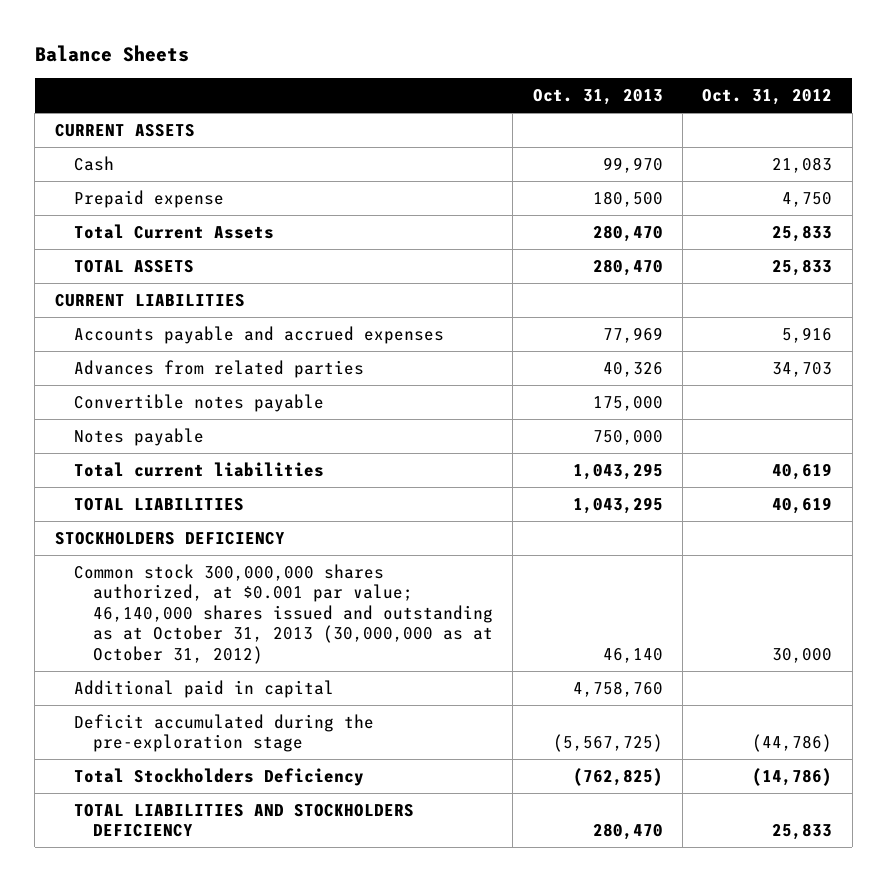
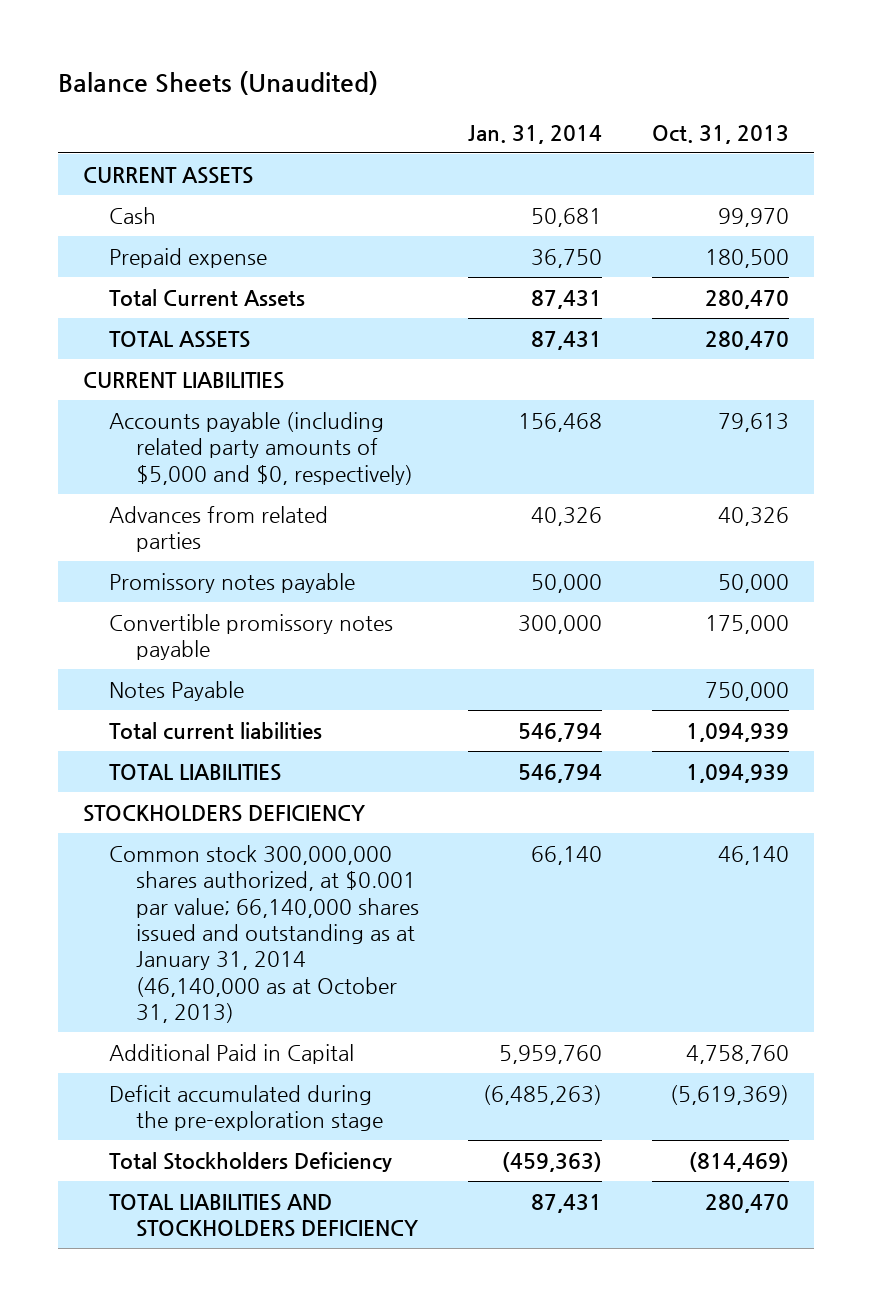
[34,45,189,63] Balance Sheets -> [58,70,379,95] Balance Sheets (Unaudited)
[702,89,833,106] Oct. 31, 2012 -> none
none -> [468,124,603,144] Jan. 31, 2014
[73,325,444,344] Accounts payable and accrued expenses -> [109,411,413,485] Accounts payable (including related party amounts of $5,000 and $0, respectively)
[602,326,663,343] 77,969 -> [717,412,789,432] 79,613
none -> [109,572,356,593] Promissory notes payable
[73,393,324,412] Convertible notes payable -> [109,613,394,661] Convertible promissory notes payable
[73,427,204,446] Notes payable -> [109,680,245,701] Notes Payable
[572,462,663,480] 1,043,295 -> [685,722,789,742] 1,094,939
[572,496,663,514] 1,043,295 -> [685,763,789,783] 1,094,939
[73,563,493,664] Common stock 300,000,000 shares authorized, at $0.001 par value; 46,140,000 shares issued and outstanding as at October 31, 2013 (30,000,000 as at October 31, 2012) -> [109,844,419,1023] Common stock 300,000,000 shares authorized, at $0.001 par value; 66,140,000 shares issued and outstanding as at January 31, 2014 (46,140,000 as at October 31, 2013)
[73,679,334,698] Additional paid in capital -> [109,1043,355,1064] Additional Paid in Capital
[552,734,663,753] (5,567,725) -> [669,1084,789,1105] (5,619,369)
[572,767,663,786] (762,825) -> [688,1151,789,1172] (814,469)

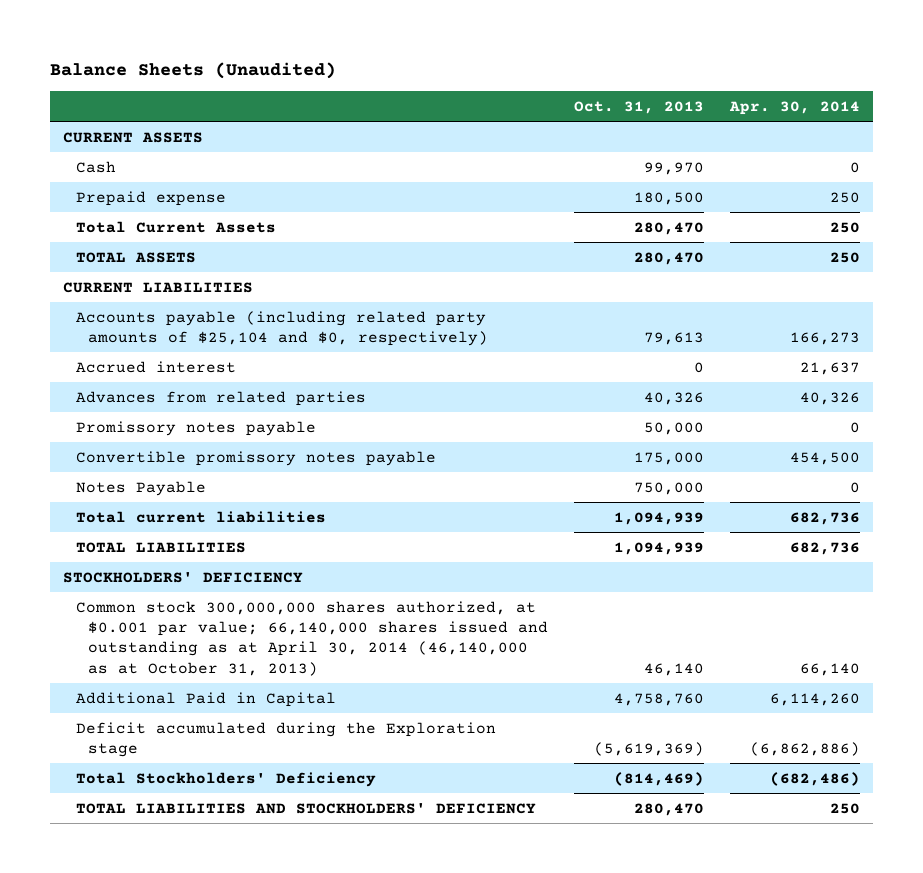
[468,124,603,144] Jan. 31, 2014 -> none
none -> [728,100,860,115] Apr. 30, 2014
[109,411,413,485] Accounts payable (including related party amounts of $5,000 and $0, respectively) -> [75,310,489,346] Accounts payable (including related party amounts of $25,104 and $0, respectively)
none -> [75,360,236,373] Accrued interest
[82,804,365,822] STOCKHOLDERS DEFICIENCY -> [63,571,304,583] STOCKHOLDERS' DEFICIENCY
[109,844,419,1023] Common stock 300,000,000 shares authorized, at $0.001 par value; 66,140,000 shares issued and outstanding as at January 31, 2014 (46,140,000 as at October 31, 2013) -> [75,600,549,676] Common stock 300,000,000 shares authorized, at $0.001 par value; 66,140,000 shares issued and outstanding as at April 30, 2014 (46,140,000 as at October 31, 2013)
[109,1084,383,1132] Deficit accumulated during the pre-exploration stage -> [75,721,496,757] Deficit accumulated during the Exploration stage
[109,1151,393,1172] Total Stockholders Deficiency -> [75,771,376,787] Total Stockholders' Deficiency
[109,1193,418,1238] TOTAL LIABILITIES AND STOCKHOLDERS DEFICIENCY -> [75,802,536,814] TOTAL LIABILITIES AND STOCKHOLDERS' DEFICIENCY

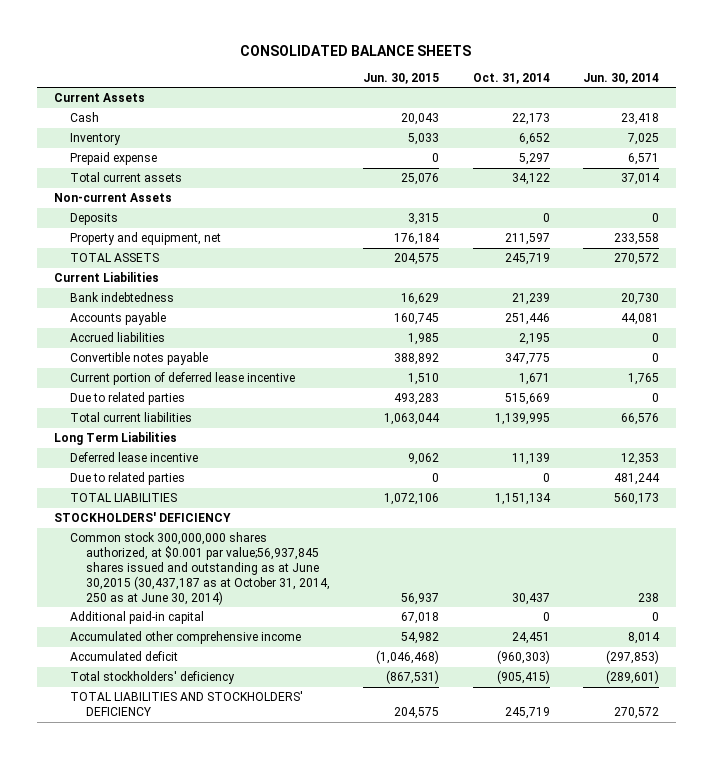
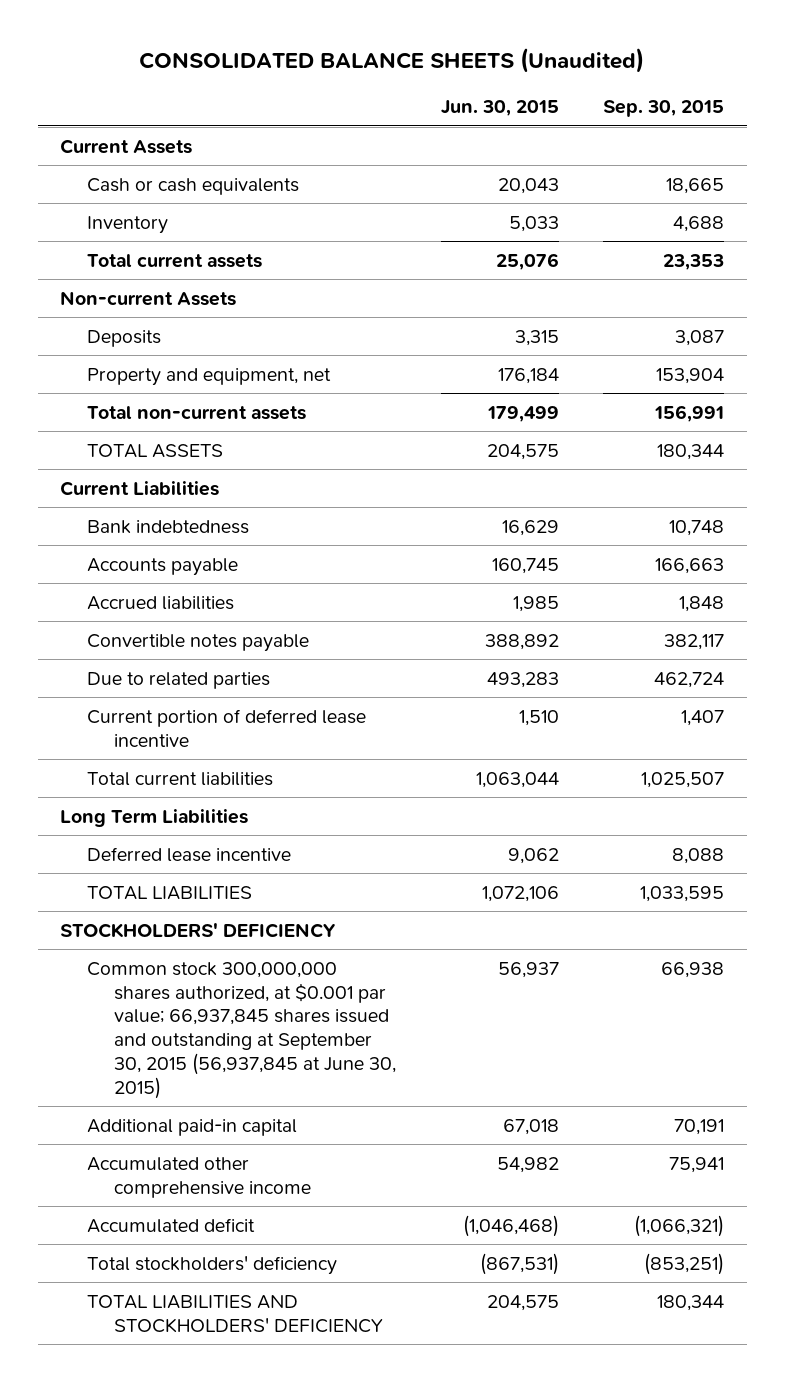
[240,44,472,56] CONSOLIDATED BALANCE SHEETS -> [139,48,645,74] CONSOLIDATED BALANCE SHEETS (Unaudited)
[472,72,550,84] Oct. 31, 2014 -> none
[582,72,659,84] Jun. 30, 2014 -> none
none -> [603,100,725,118] Sep. 30, 2015
[69,112,99,123] Cash -> [87,177,300,195] Cash or cash equivalents
[69,152,157,166] Prepaid expense -> none
none -> [87,405,307,420] Total non-current assets
[69,372,295,386] Current portion of deferred lease incentive -> [87,708,367,747] Current portion of deferred lease incentive
[69,472,185,486] Due to related parties -> none
[69,532,330,605] Common stock 300,000,000 shares authorized, at $0.001 par value;56,937,845 shares issued and outstanding as at June 30,2015 (30,437,187 as at October 31, 2014, 250 as at June 30, 2014) -> [87,961,397,1099] Common stock 300,000,000 shares authorized, at $0.001 par value; 66,937,845 shares issued and outstanding at September 30, 2015 (56,937,845 at June 30, 2015)

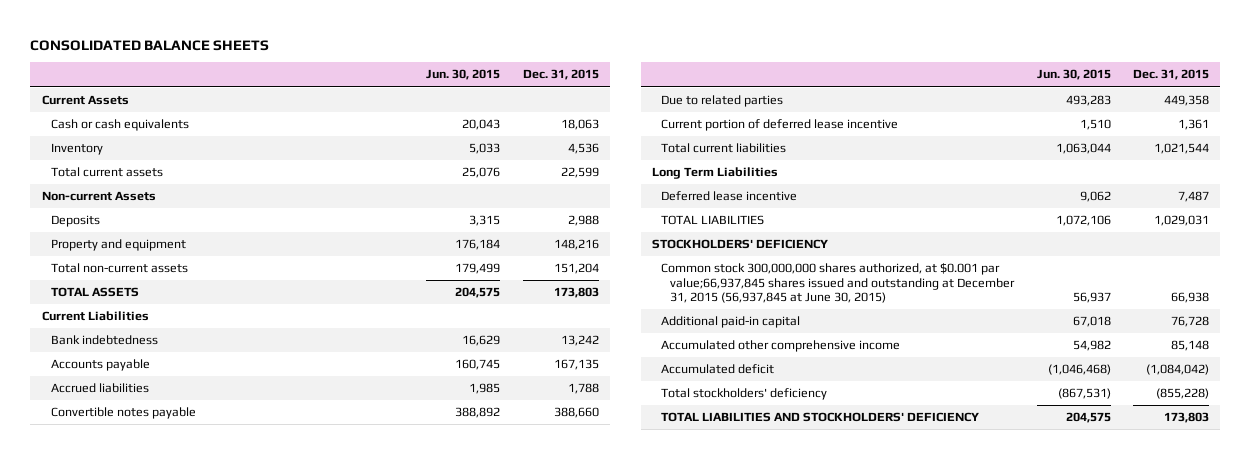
[139,48,645,74] CONSOLIDATED BALANCE SHEETS (Unaudited) -> [30,39,270,51] CONSOLIDATED BALANCE SHEETS
[603,100,725,118] Sep. 30, 2015 -> none
none -> [522,69,599,81] Dec. 31, 2015
[87,367,332,386] Property and equipment, net -> [50,239,186,252] Property and equipment
[87,961,397,1099] Common stock 300,000,000 shares authorized, at $0.001 par value; 66,937,845 shares issued and outstanding at September 30, 2015 (56,937,845 at June 30, 2015) -> [661,263,1016,304] Common stock 300,000,000 shares authorized, at $0.001 par value;66,937,845 shares issued and outstanding at December 31, 2015 (56,937,845 at June 30, 2015)

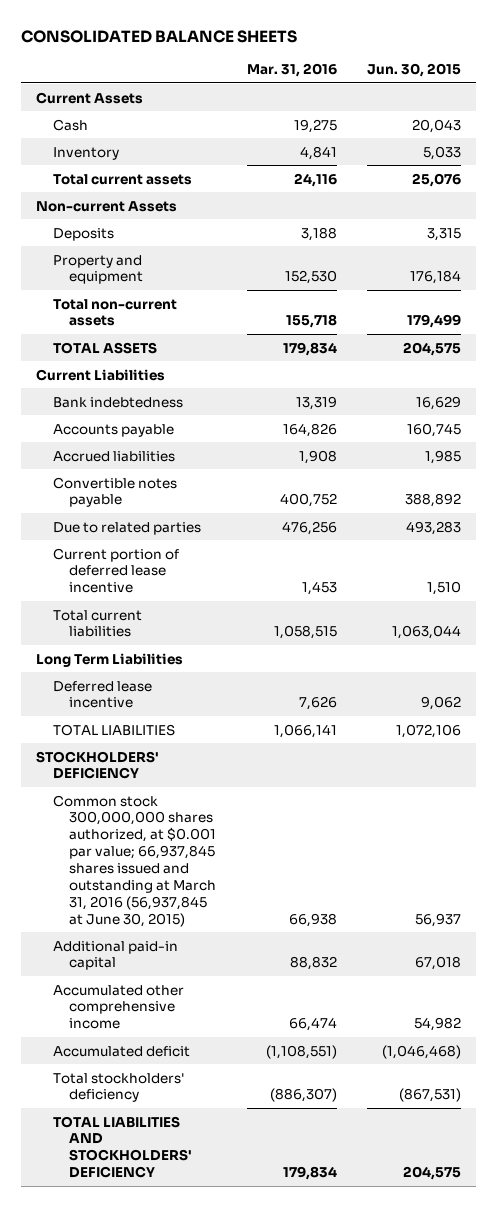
[522,69,599,81] Dec. 31, 2015 -> none
none -> [246,63,337,78] Mar. 31, 2016
[50,119,189,132] Cash or cash equivalents -> [52,118,88,131] Cash
[661,263,1016,304] Common stock 300,000,000 shares authorized, at $0.001 par value;66,937,845 shares issued and outstanding at December 31, 2015 (56,937,845 at June 30, 2015) -> [52,794,217,927] Common stock 300,000,000 shares authorized, at $0.001 par value; 66,937,845 shares issued and outstanding at March 31, 2016 (56,937,845 at June 30, 2015)

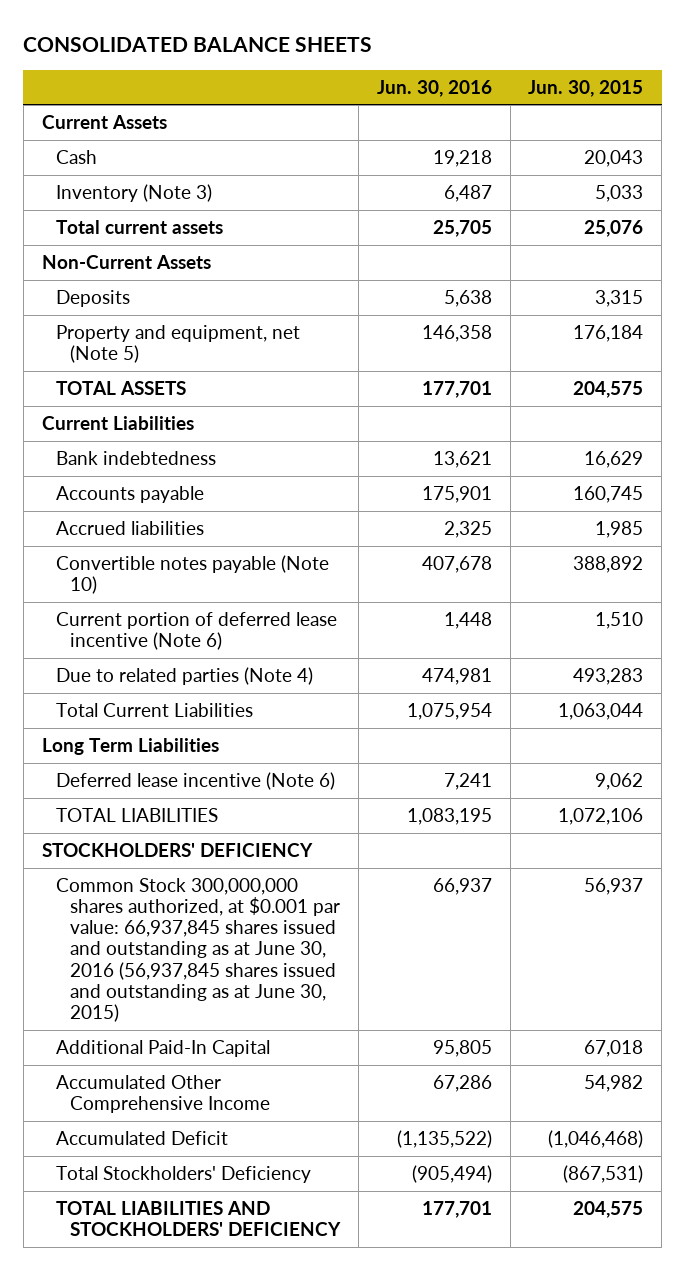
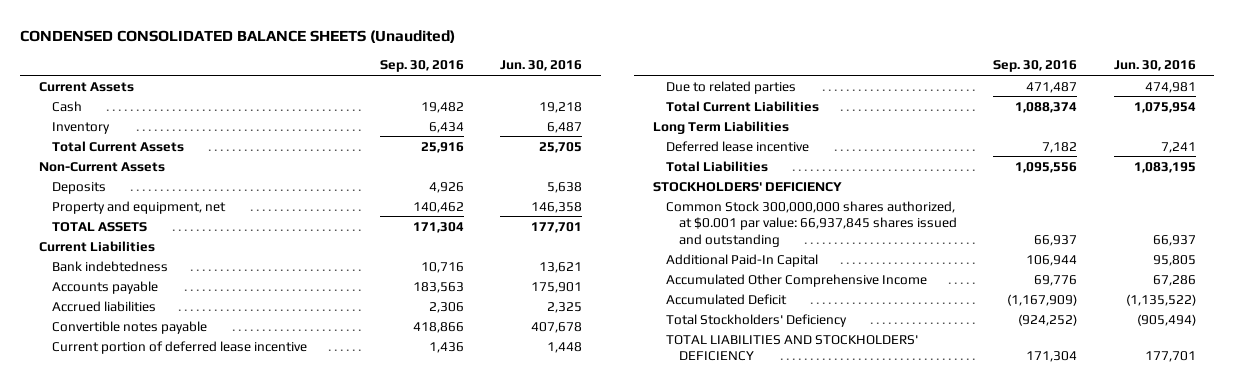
[23,36,373,52] CONSOLIDATED BALANCE SHEETS -> [20,30,456,44] CONDENSED CONSOLIDATED BALANCE SHEETS (Unaudited)
[528,79,644,97] Jun. 30, 2015 -> none
none -> [379,60,464,73] Sep. 30, 2016
[55,183,212,202] Inventory (Note 3) -> [51,121,110,134] Inventory
[55,219,223,234] Total current assets -> [51,140,184,152] Total Current Assets
[55,324,300,364] Property and equipment, net (Note 5) -> [51,200,226,214] Property and equipment, net
[55,554,329,595] Convertible notes payable (Note 10) -> [51,320,207,334] Convertible notes payable
[55,611,337,651] Current portion of deferred lease incentive (Note 6) -> [51,340,307,354] Current portion of deferred lease incentive
[55,666,313,685] Due to related parties (Note 4) -> [665,80,796,94] Due to related parties
[55,771,335,790] Deferred lease incentive (Note 6) -> [665,140,809,152] Deferred lease incentive
[55,807,218,822] TOTAL LIABILITIES -> [665,160,768,172] Total Liabilities
[55,877,341,1022] Common Stock 300,000,000 shares authorized, at $0.001 par value: 66,937,845 shares issued and outstanding as at June 30, 2016 (56,937,845 shares issued and outstanding as at June 30, 2015) -> [665,200,957,247] Common Stock 300,000,000 shares authorized, at $0.001 par value: 66,937,845 shares issued and outstanding

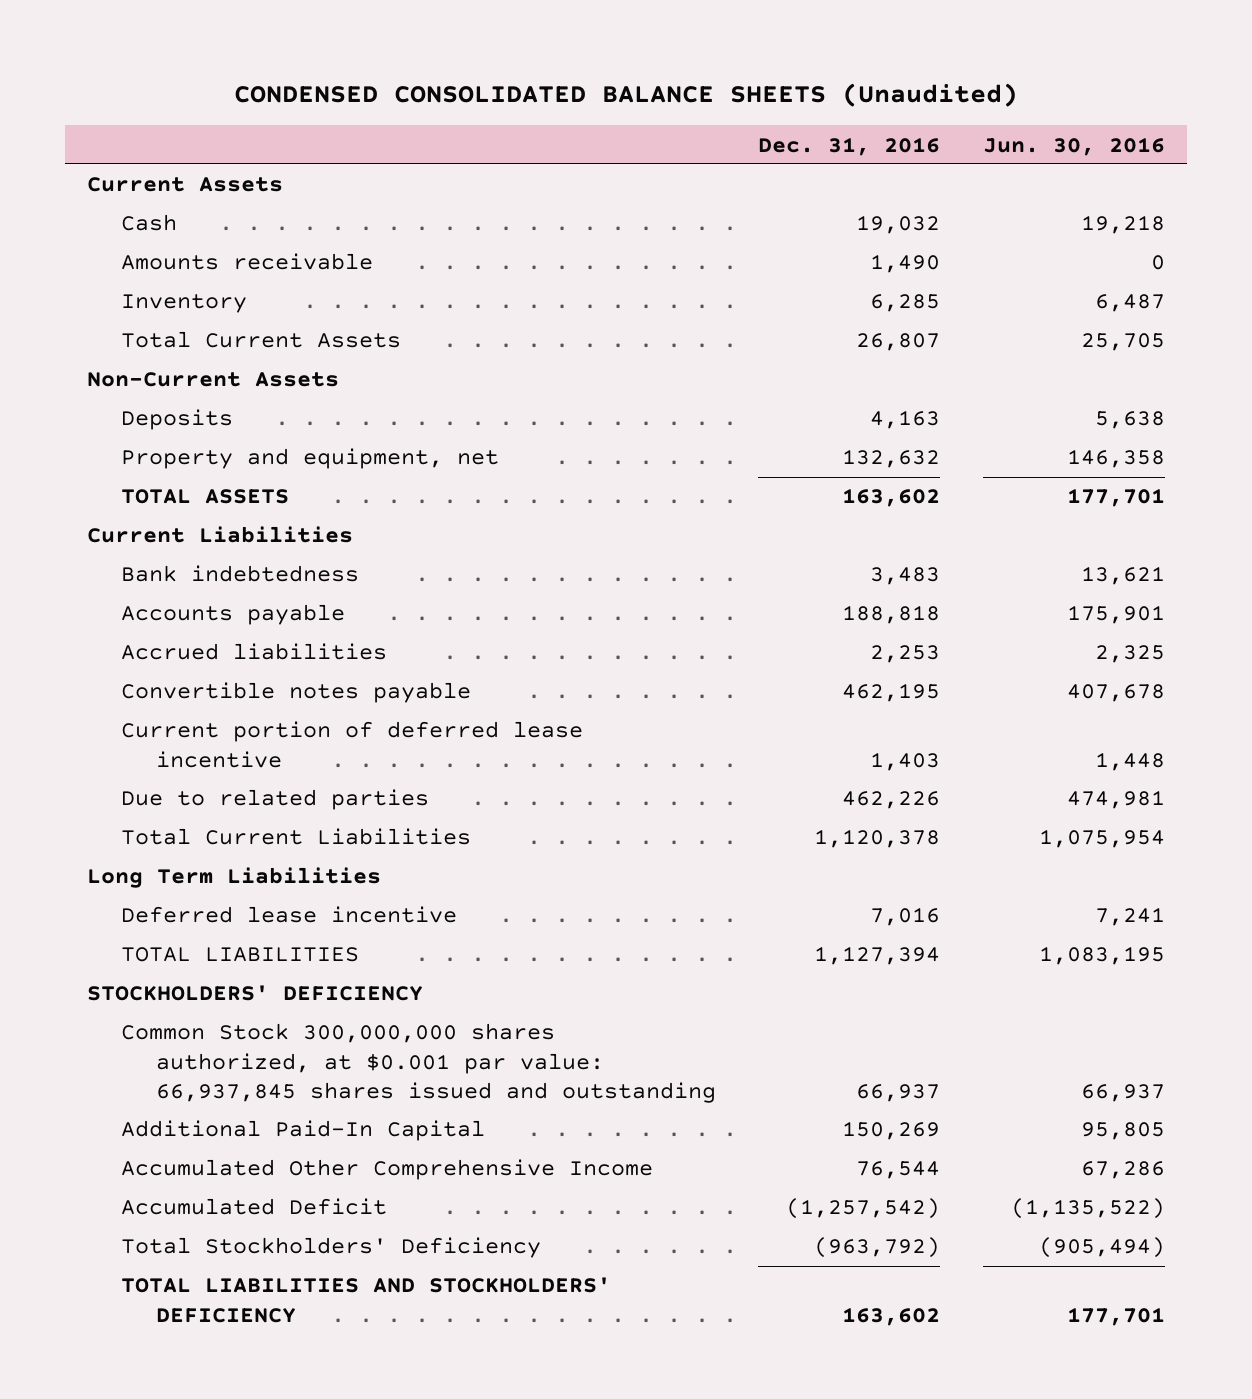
[379,60,464,73] Sep. 30, 2016 -> none
none -> [758,136,941,156] Dec. 31, 2016
none -> [121,253,374,271] Amounts receivable
[665,160,768,172] Total Liabilities -> [121,947,360,963] TOTAL LIABILITIES

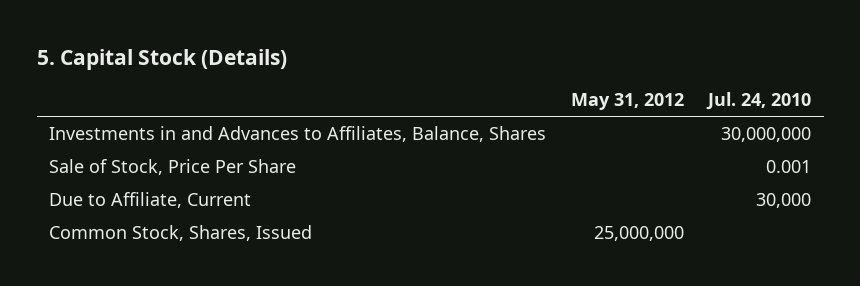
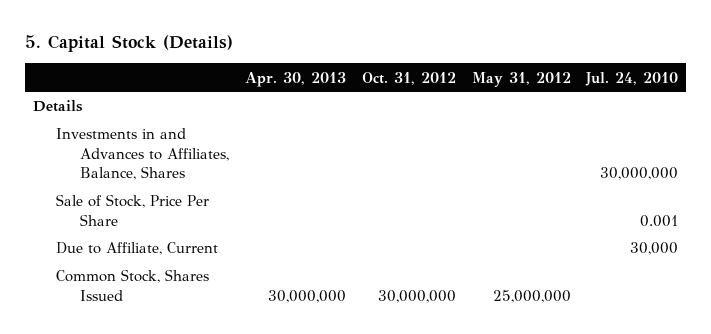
none -> [244,71,346,87] Apr. 30, 2013
none -> [361,71,456,85] Oct. 31, 2012
none -> [32,100,83,113] Details
[49,224,313,241] Common Stock, Shares, Issued -> [56,269,210,301] Common Stock, Shares Issued

